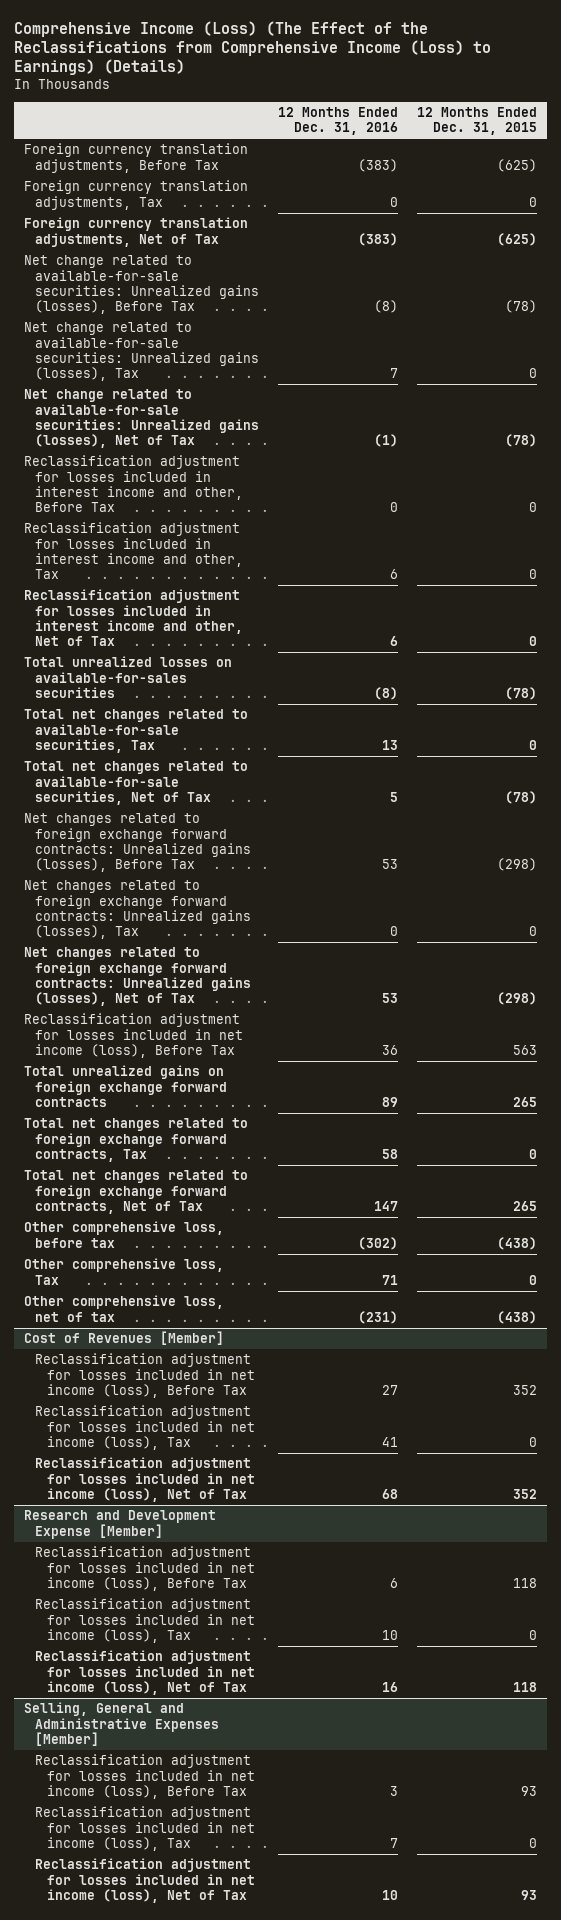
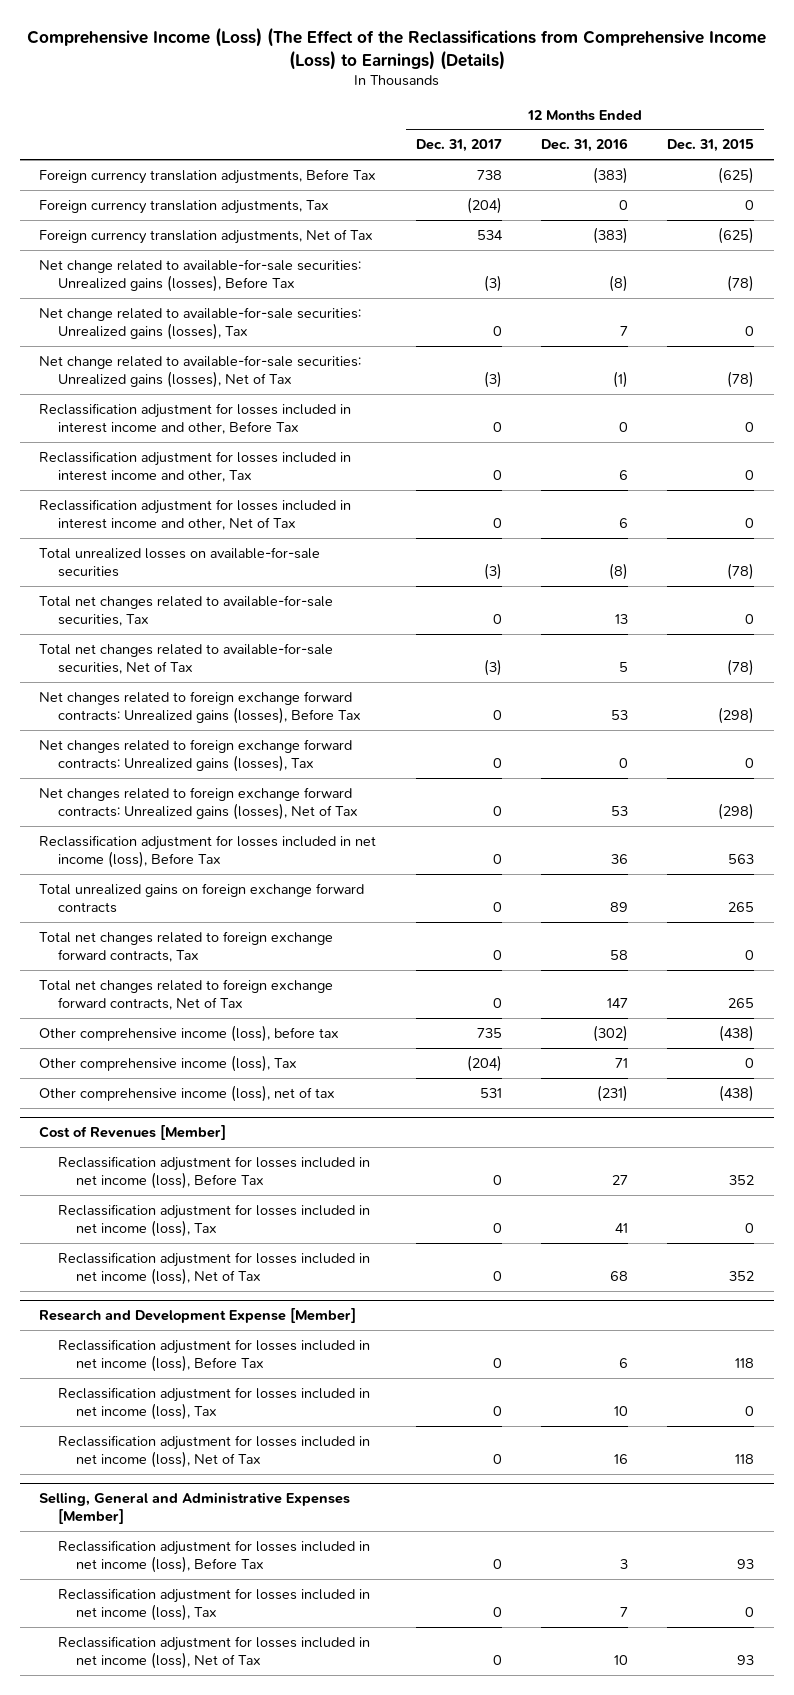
none -> [415,139,502,153] Dec. 31, 2017
[23,656,232,698] Total unrealized losses on available-for-sales securities -> [39,546,321,577] Total unrealized losses on available-for-sale securities
[23,1221,224,1248] Other comprehensive loss, before tax -> [39,1024,340,1042] Other comprehensive income (loss), before tax
[23,1258,224,1285] Other comprehensive loss, Tax -> [39,1054,298,1072] Other comprehensive income (loss), Tax
[23,1295,224,1322] Other comprehensive loss, net of tax -> [39,1084,336,1102] Other comprehensive income (loss), net of tax

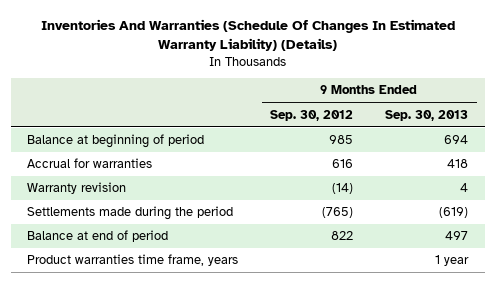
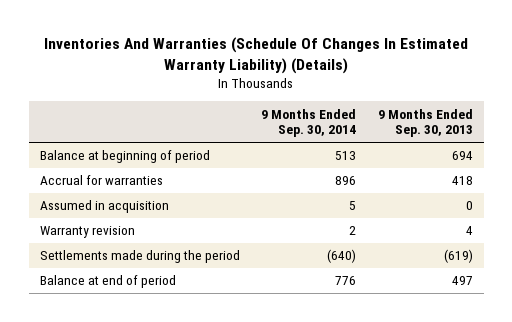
[270,109,354,121] Sep. 30, 2012 -> none
none -> [261,108,357,138] 9 Months Ended Sep. 30, 2014
none -> [39,200,169,214] Assumed in acquisition
[26,254,238,267] Product warranties time frame, years -> none

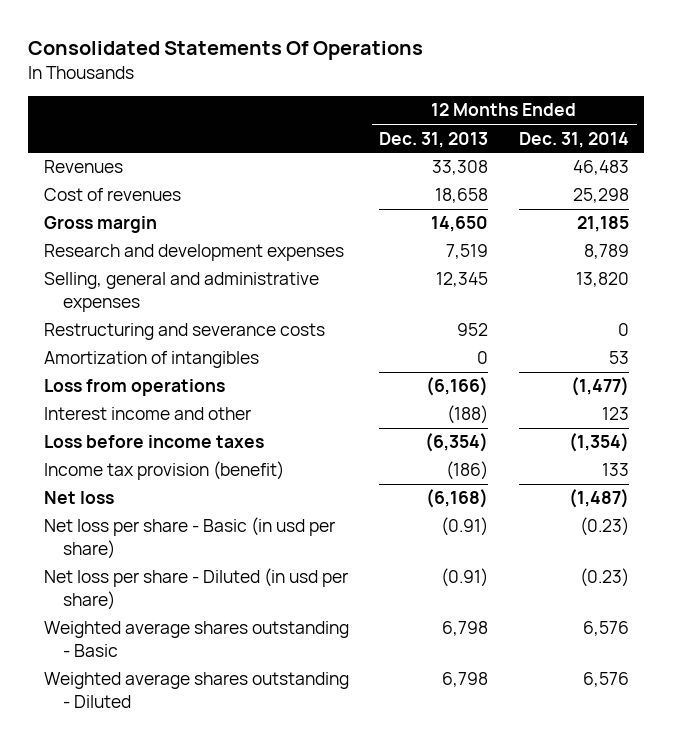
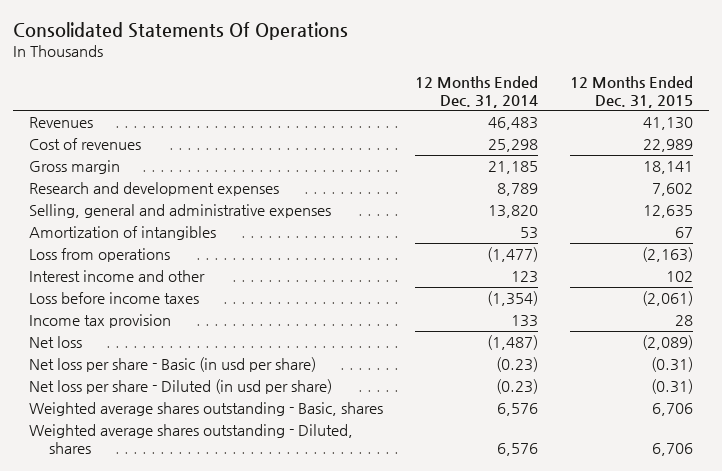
[379,131,489,148] Dec. 31, 2013 -> none
none -> [570,76,694,108] 12 Months Ended Dec. 31, 2015
[43,323,325,341] Restructuring and severance costs -> none
[43,461,284,481] Income tax provision (benefit) -> [28,314,171,329] Income tax provision
[43,621,349,657] Weighted average shares outstanding - Basic -> [28,402,383,417] Weighted average shares outstanding - Basic, shares
[43,672,349,708] Weighted average shares outstanding - Diluted -> [28,424,353,454] Weighted average shares outstanding - Diluted, shares

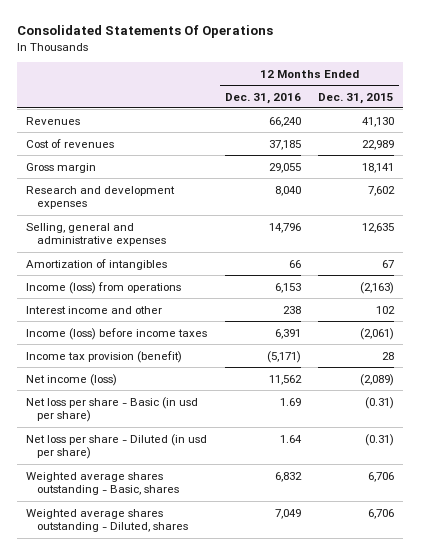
[414,76,538,108] 12 Months Ended Dec. 31, 2014 -> none
none -> [224,92,301,104] Dec. 31, 2016
[28,248,170,263] Loss from operations -> [26,281,182,294] Income (loss) from operations
[28,292,199,305] Loss before income taxes -> [26,327,208,340] Income (loss) before income taxes
[28,314,171,329] Income tax provision -> [26,350,183,363] Income tax provision (benefit)
[28,336,82,349] Net loss -> [26,373,118,386] Net income (loss)

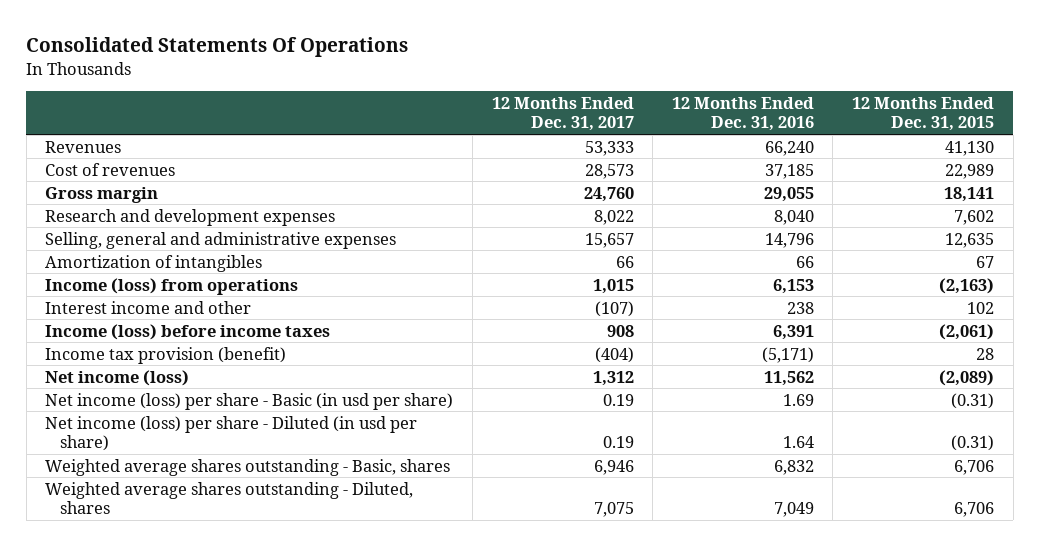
none -> [491,97,634,132] 12 Months Ended Dec. 31, 2017
[26,396,199,423] Net loss per share - Basic (in usd per share) -> [45,392,454,410] Net income (loss) per share - Basic (in usd per share)
[26,433,208,460] Net loss per share - Diluted (in usd per share) -> [45,415,418,452] Net income (loss) per share - Diluted (in usd per share)

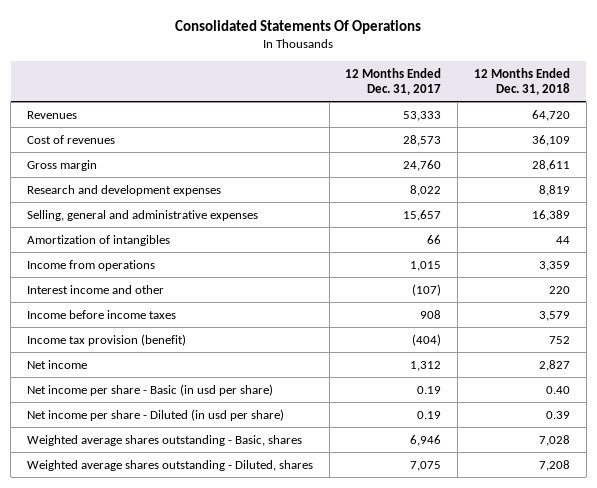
[671,97,814,132] 12 Months Ended Dec. 31, 2016 -> none
[851,97,994,132] 12 Months Ended Dec. 31, 2015 -> none
none -> [473,67,570,96] 12 Months Ended Dec. 31, 2018
[45,277,299,295] Income (loss) from operations -> [27,259,156,271] Income from operations
[45,323,331,340] Income (loss) before income taxes -> [27,309,177,319] Income before income taxes
[45,369,190,386] Net income (loss) -> [27,359,88,369] Net income
[45,392,454,410] Net income (loss) per share - Basic (in usd per share) -> [27,383,274,396] Net income per share - Basic (in usd per share)
[45,415,418,452] Net income (loss) per share - Diluted (in usd per share) -> [27,408,285,421] Net income per share - Diluted (in usd per share)

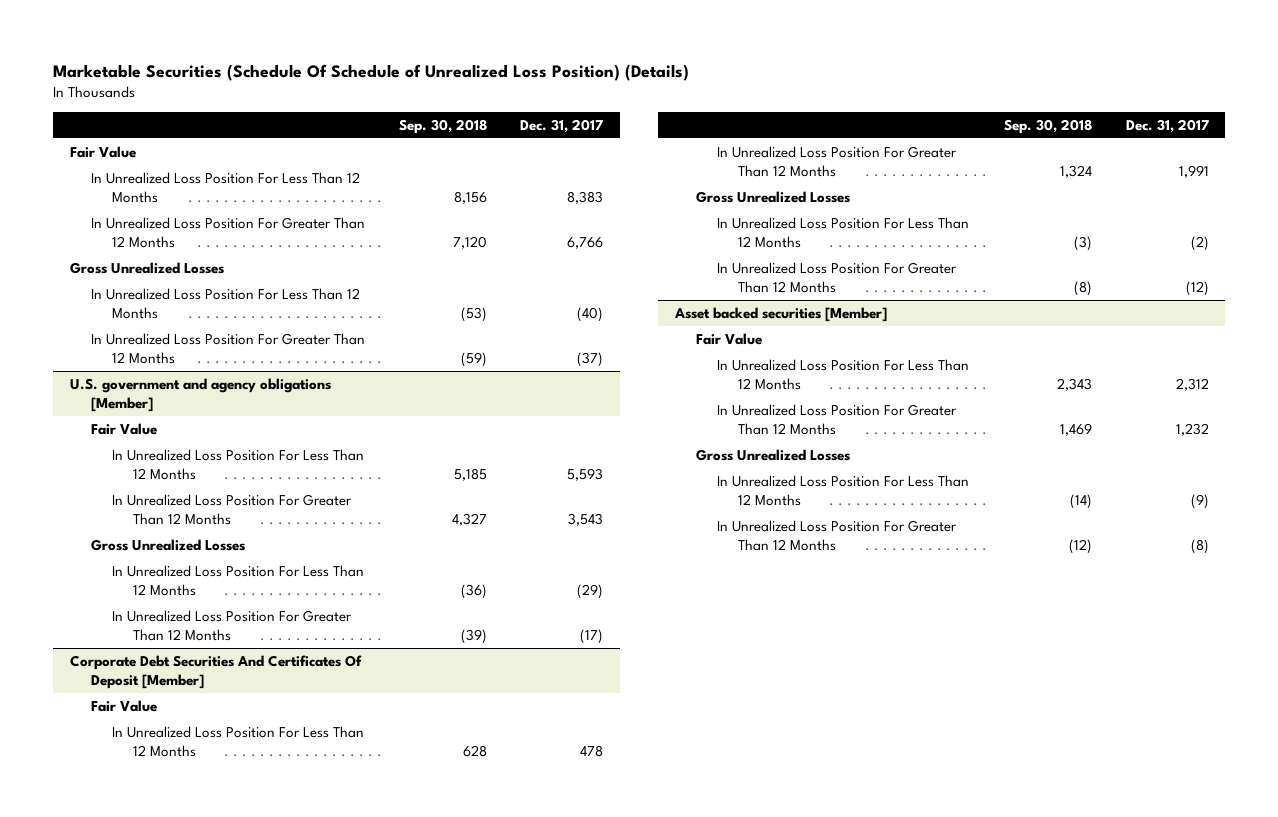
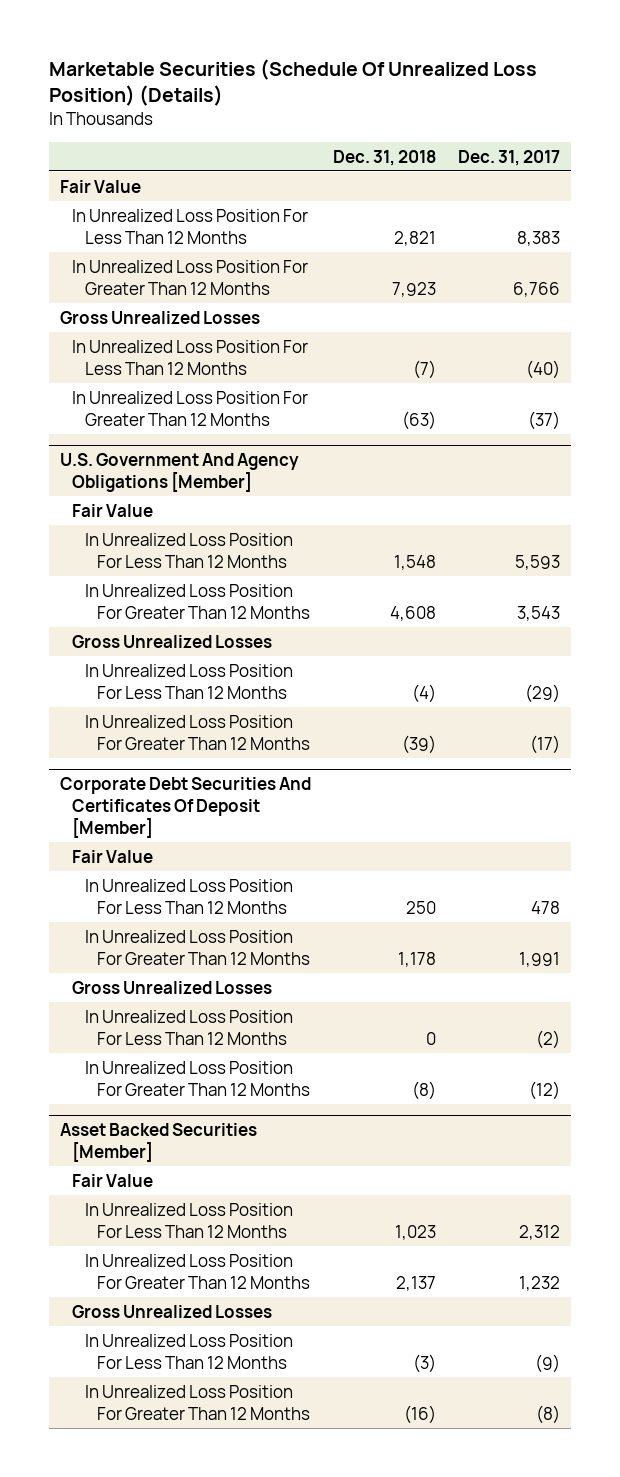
[52,63,689,81] Marketable Securities (Schedule Of Schedule of Unrealized Loss Position) (Details) -> [49,58,538,107] Marketable Securities (Schedule Of Unrealized Loss Position) (Details)
[398,119,487,135] Sep. 30, 2018 -> none
none -> [332,149,436,166] Dec. 31, 2018
[69,377,331,413] U.S. government and agency obligations [Member] -> [60,452,300,492] U.S. Government And Agency Obligations [Member]
[674,306,888,322] Asset backed securities [Member] -> [60,1122,258,1162] Asset Backed Securities [Member]

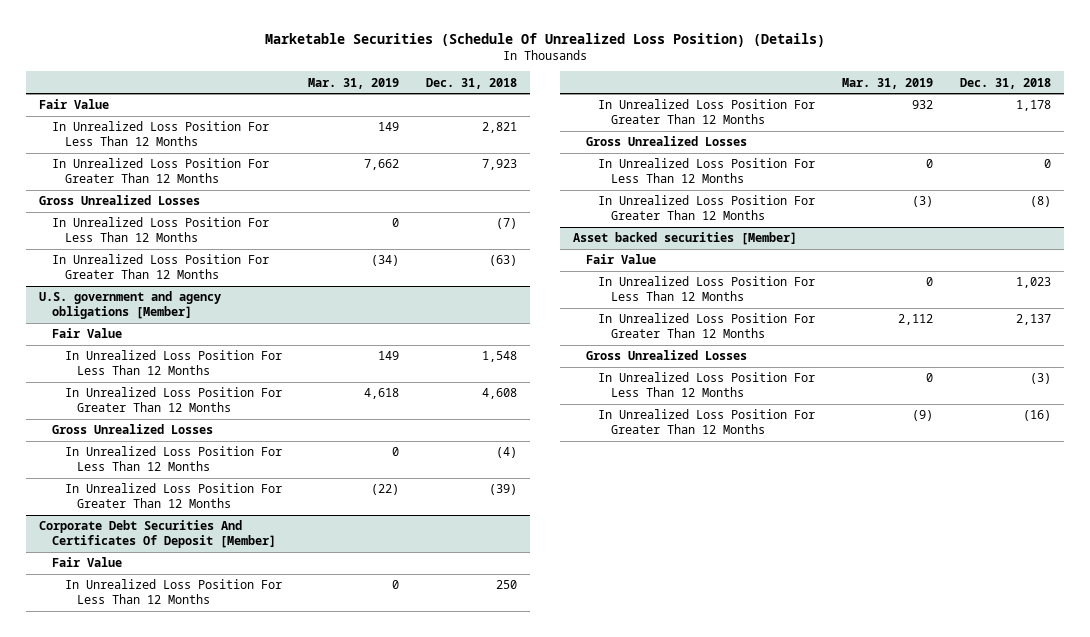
[457,149,560,166] Dec. 31, 2017 -> none
none -> [308,77,400,89] Mar. 31, 2019
[60,452,300,492] U.S. Government And Agency Obligations [Member] -> [38,291,221,319] U.S. government and agency obligations [Member]
[60,1122,258,1162] Asset Backed Securities [Member] -> [572,232,797,246] Asset backed securities [Member]

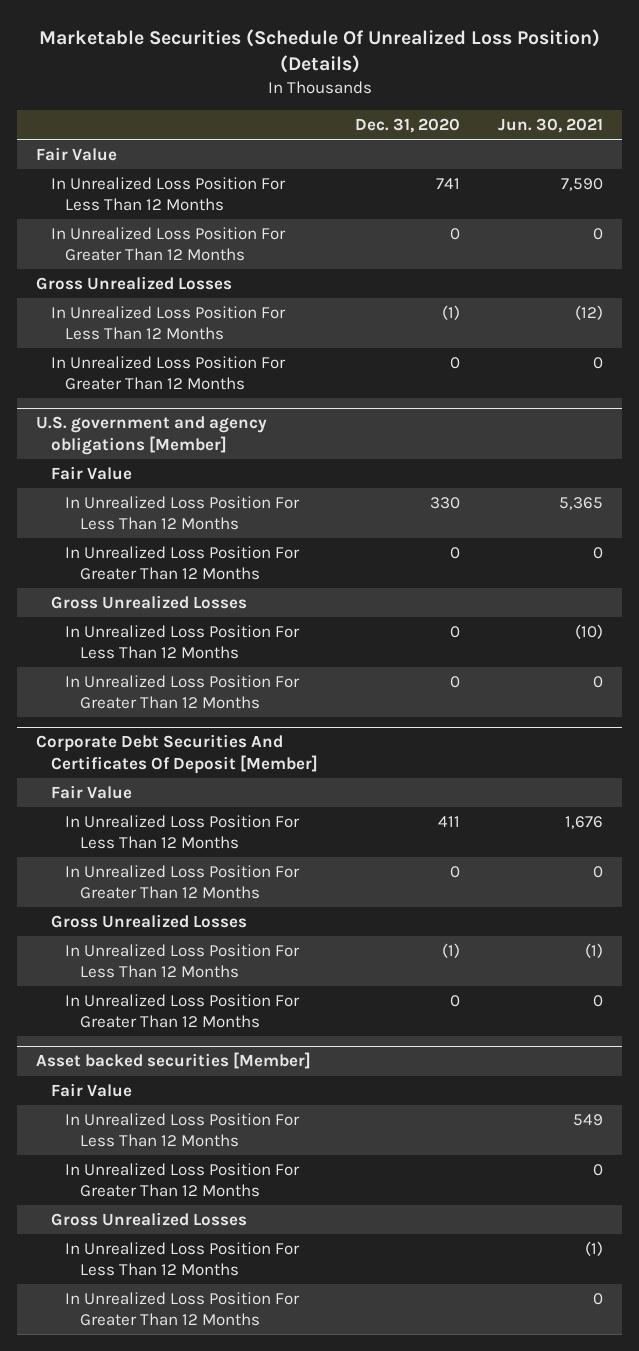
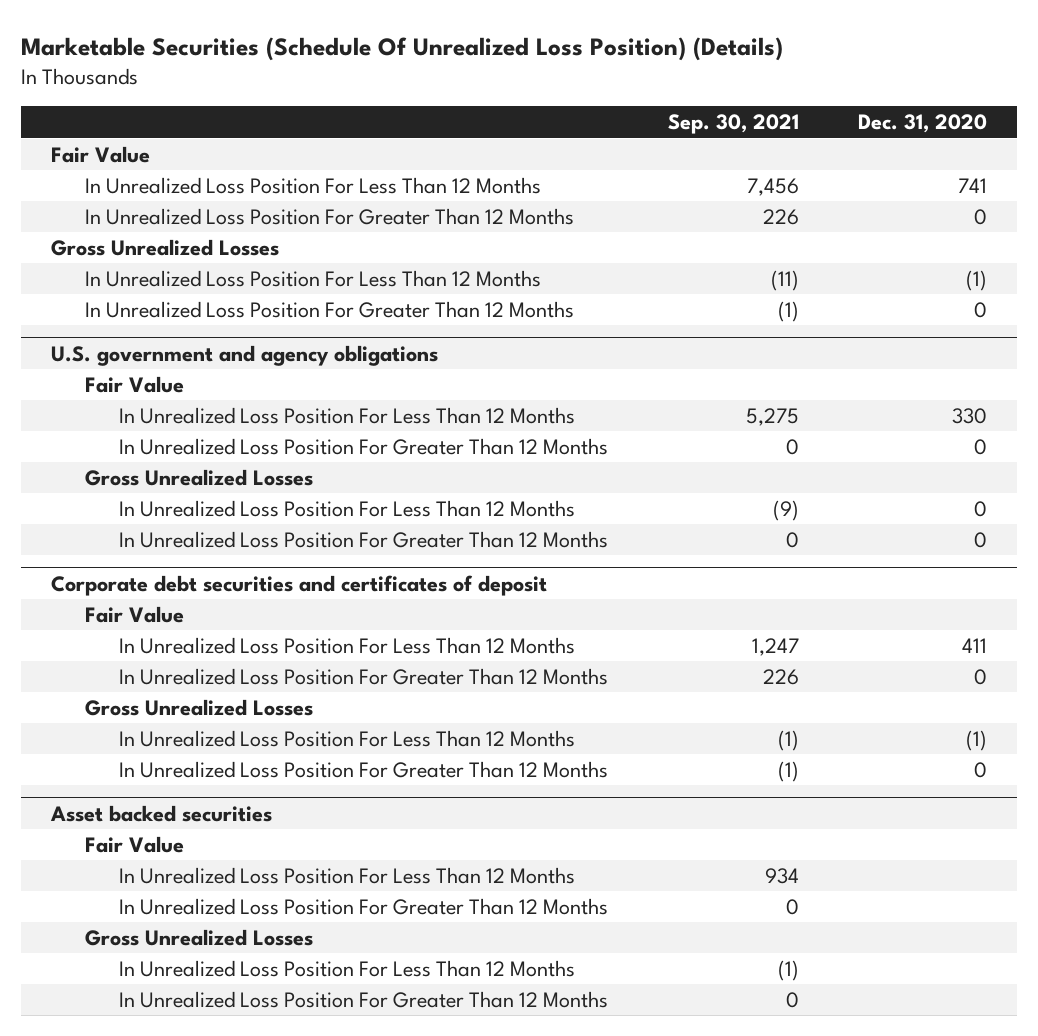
[498,117,604,133] Jun. 30, 2021 -> none
none -> [667,114,799,135] Sep. 30, 2021
[36,416,268,455] U.S. government and agency obligations [Member] -> [50,344,438,366] U.S. government and agency obligations
[36,734,318,774] Corporate Debt Securities And Certificates Of Deposit [Member] -> [50,574,547,596] Corporate debt securities and certificates of deposit
[36,1052,312,1070] Asset backed securities [Member] -> [49,804,272,822] Asset backed securities

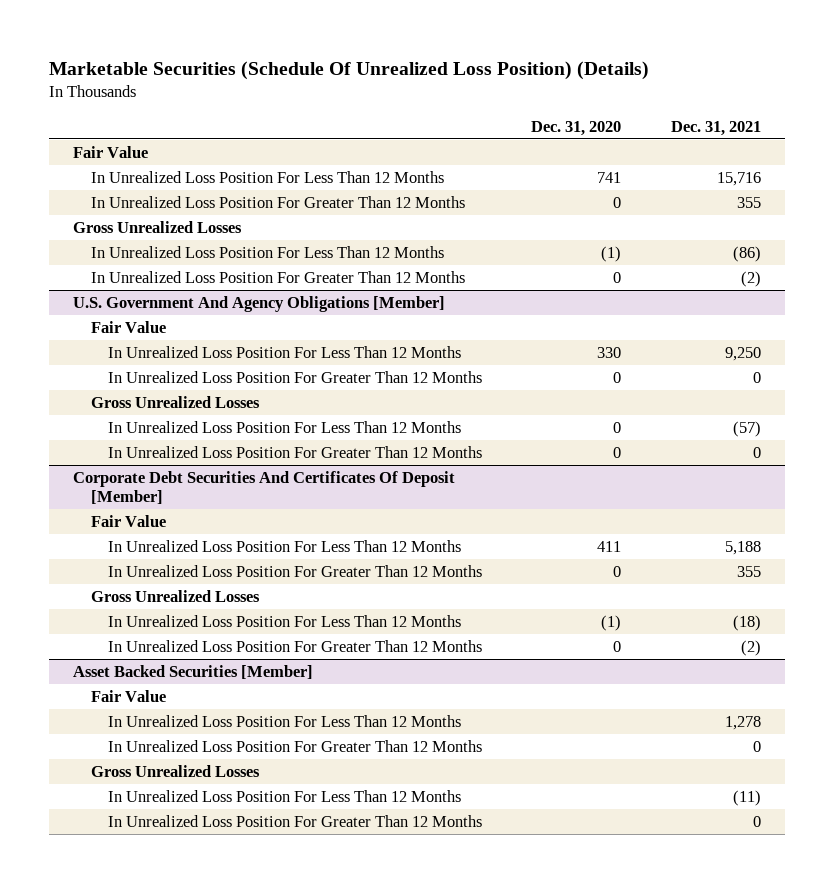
[667,114,799,135] Sep. 30, 2021 -> none
none -> [670,120,761,136] Dec. 31, 2021
[50,344,438,366] U.S. government and agency obligations -> [73,295,446,312] U.S. Government And Agency Obligations [Member]
[50,574,547,596] Corporate debt securities and certificates of deposit -> [73,470,456,505] Corporate Debt Securities And Certificates Of Deposit [Member]
[49,804,272,822] Asset backed securities -> [73,664,314,679] Asset Backed Securities [Member]

